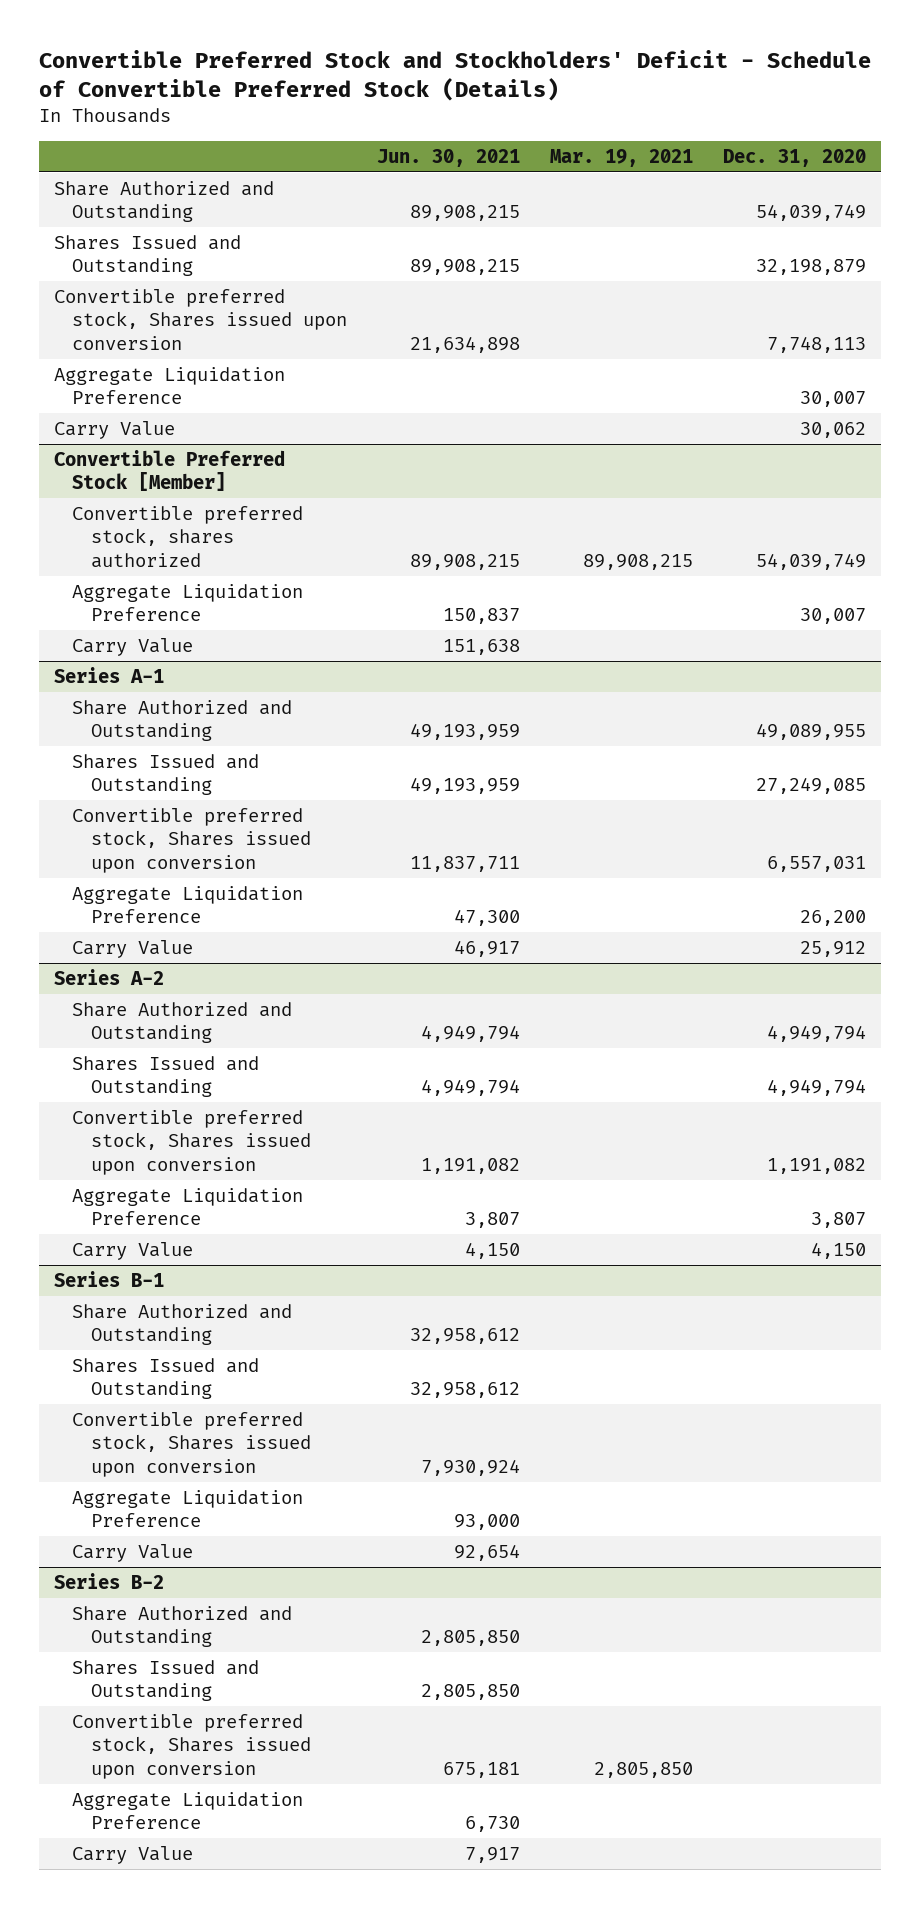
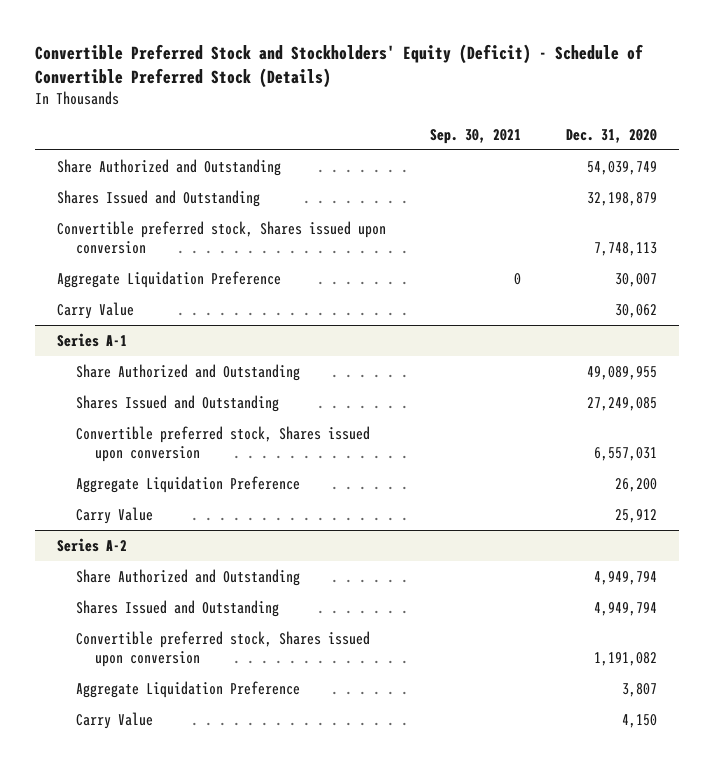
[39,50,872,101] Convertible Preferred Stock and Stockholders' Deficit - Schedule of Convertible Preferred Stock (Details) -> [34,43,643,88] Convertible Preferred Stock and Stockholders' Equity (Deficit) - Schedule of Convertible Preferred Stock (Details)
[377,148,521,167] Jun. 30, 2021 -> none
[550,148,694,167] Mar. 19, 2021 -> none
none -> [430,128,522,144] Sep. 30, 2021
[54,449,286,492] Convertible Preferred Stock [Member] -> none
[72,505,304,568] Convertible preferred stock, shares authorized -> none
[72,583,304,622] Aggregate Liquidation Preference -> none
[72,637,194,656] Carry Value -> none
[54,1270,165,1287] Series B-1 -> none
[72,1303,293,1346] Share Authorized and Outstanding -> none
[72,1357,260,1400] Shares Issued and Outstanding -> none
[72,1411,311,1477] Convertible preferred stock, Shares issued upon conversion -> none
[72,1489,304,1528] Aggregate Liquidation Preference -> none
[72,1543,194,1562] Carry Value -> none
[54,1572,165,1589] Series B-2 -> none
[72,1605,293,1648] Share Authorized and Outstanding -> none
[72,1659,260,1702] Shares Issued and Outstanding -> none
[72,1713,311,1779] Convertible preferred stock, Shares issued upon conversion -> none
[72,1791,304,1830] Aggregate Liquidation Preference -> none
[72,1845,194,1864] Carry Value -> none

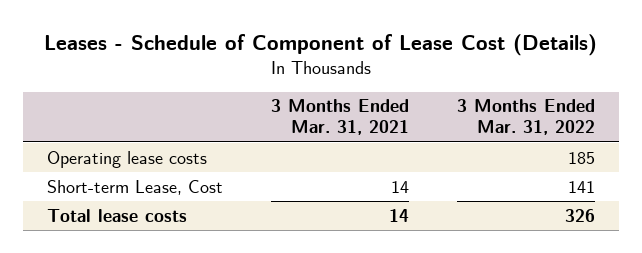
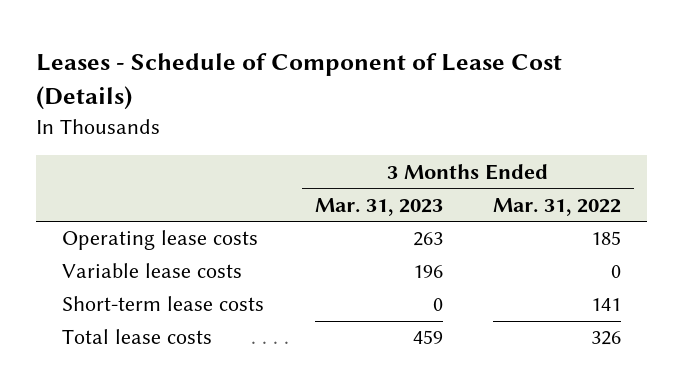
[270,99,409,136] 3 Months Ended Mar. 31, 2021 -> none
none -> [314,197,443,216] Mar. 31, 2023
none -> [61,263,242,279] Variable lease costs
[46,179,223,195] Short-term Lease, Cost -> [61,296,264,312] Short-term lease costs

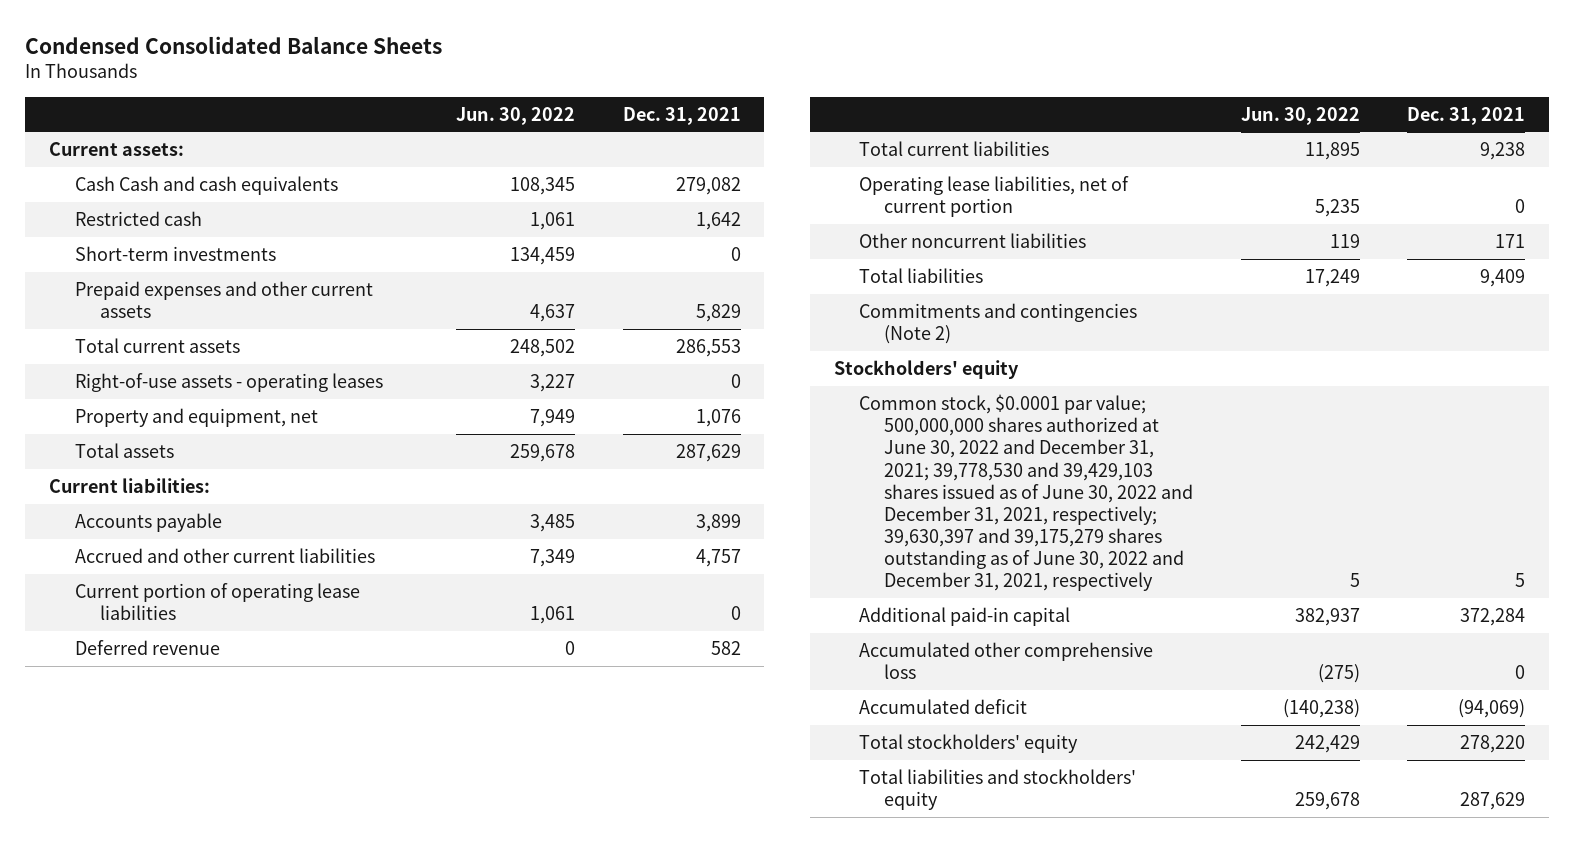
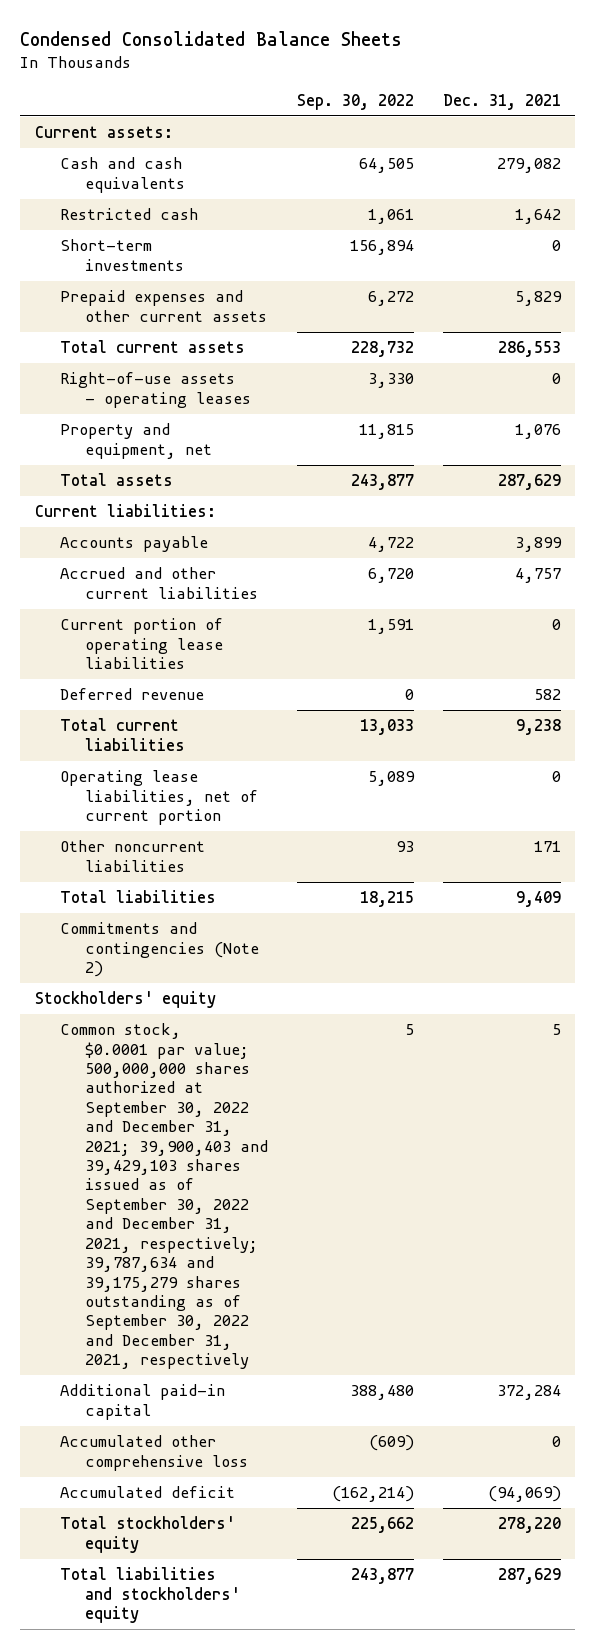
[456,106,576,125] Jun. 30, 2022 -> none
none -> [296,93,414,110] Sep. 30, 2022
[74,176,338,196] Cash Cash and cash equivalents -> [59,157,186,193] Cash and cash equivalents
[858,394,1194,592] Common stock, $0.0001 par value; 500,000,000 shares authorized at June 30, 2022 and December 31, 2021; 39,778,530 and 39,429,103 shares issued as of June 30, 2022 and December 31, 2021, respectively; 39,630,397 and 39,175,279 shares outstanding as of June 30, 2022 and December 31, 2021, respectively -> [59,1023,269,1370] Common stock, $0.0001 par value; 500,000,000 shares authorized at September 30, 2022 and December 31, 2021; 39,900,403 and 39,429,103 shares issued as of September 30, 2022 and December 31, 2021, respectively; 39,787,634 and 39,175,279 shares outstanding as of September 30, 2022 and December 31, 2021, respectively

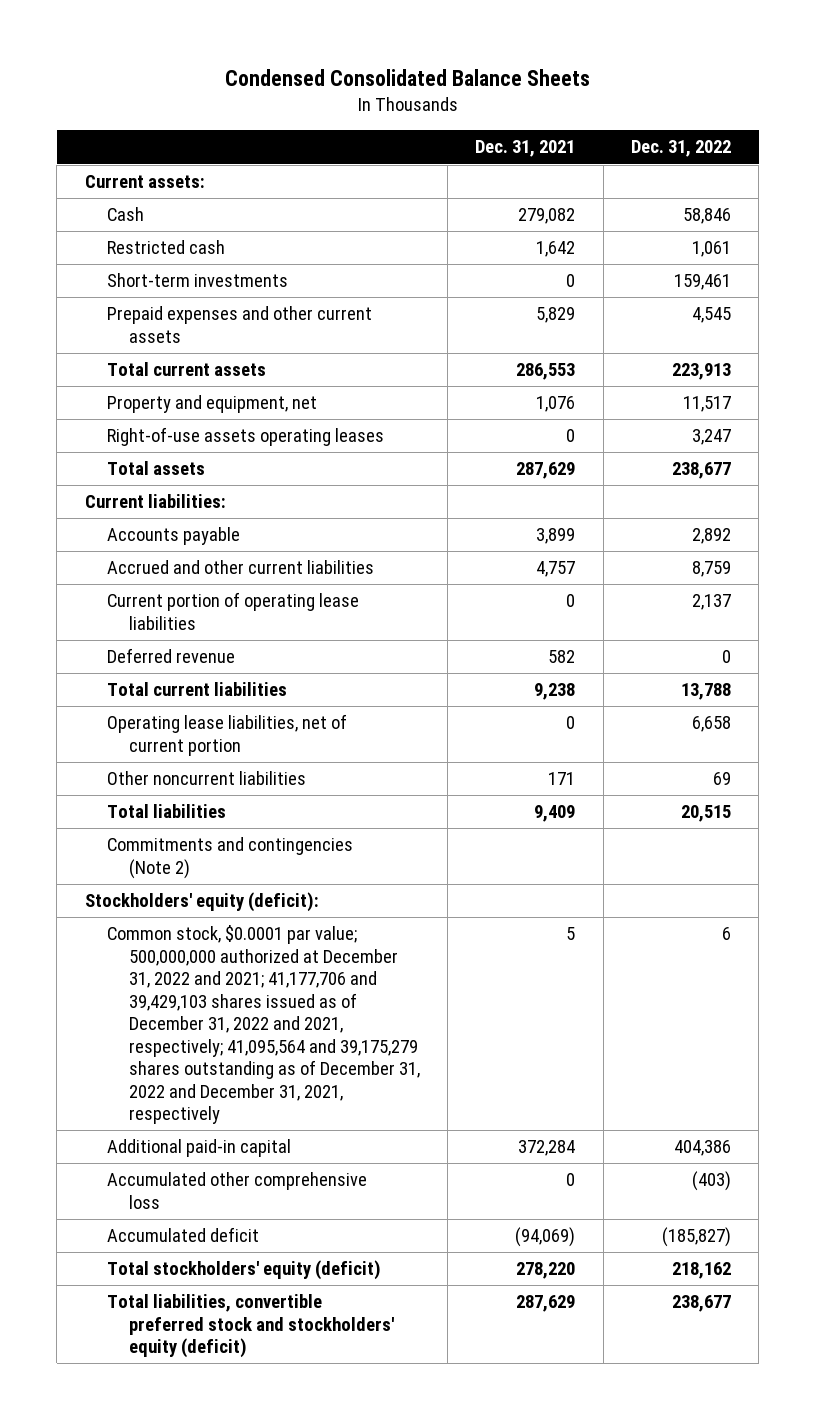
[296,93,414,110] Sep. 30, 2022 -> none
none -> [630,140,731,158] Dec. 31, 2022
[59,157,186,193] Cash and cash equivalents -> [106,207,144,222] Cash
[59,372,252,408] Right-of-use assets - operating leases -> none
none -> [106,427,384,447] Right-of-use assets operating leases
[34,991,216,1009] Stockholders' equity -> [84,892,319,913] Stockholders' equity (deficit):
[59,1023,269,1370] Common stock, $0.0001 par value; 500,000,000 shares authorized at September 30, 2022 and December 31, 2021; 39,900,403 and 39,429,103 shares issued as of September 30, 2022 and December 31, 2021, respectively; 39,787,634 and 39,175,279 shares outstanding as of September 30, 2022 and December 31, 2021, respectively -> [106,925,420,1125] Common stock, $0.0001 par value; 500,000,000 authorized at December 31, 2022 and 2021; 41,177,706 and 39,429,103 shares issued as of December 31, 2022 and 2021, respectively; 41,095,564 and 39,175,279 shares outstanding as of December 31, 2022 and December 31, 2021, respectively
[59,1516,235,1553] Total stockholders' equity -> [106,1260,381,1281] Total stockholders' equity (deficit)
[59,1567,241,1624] Total liabilities and stockholders' equity -> [106,1294,394,1359] Total liabilities, convertible preferred stock and stockholders' equity (deficit)

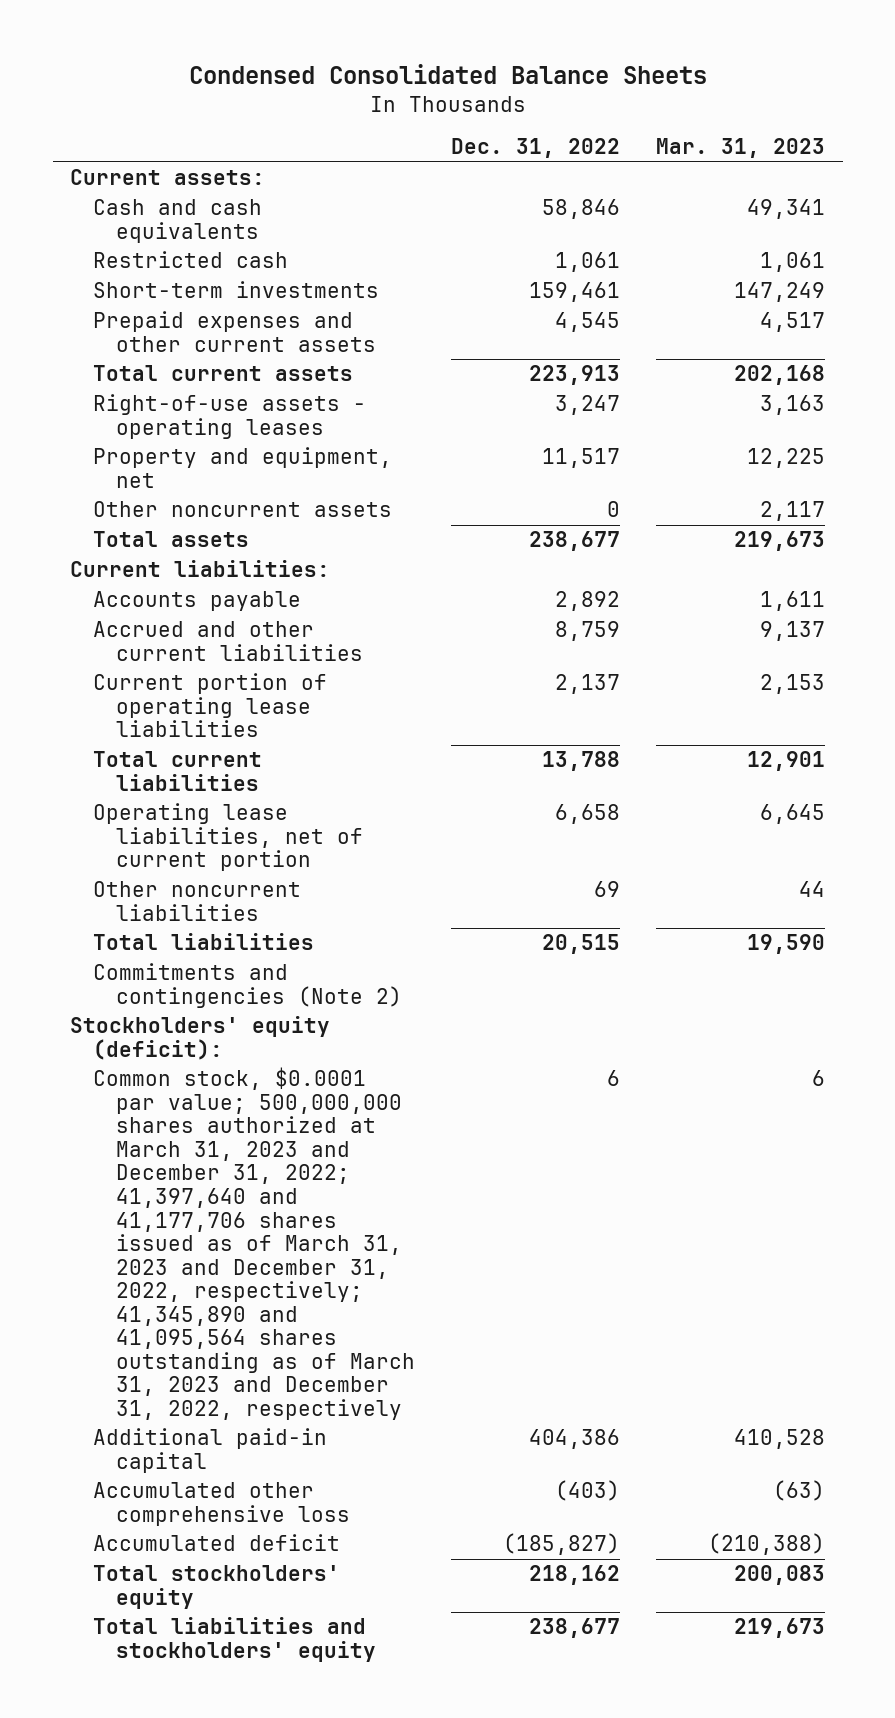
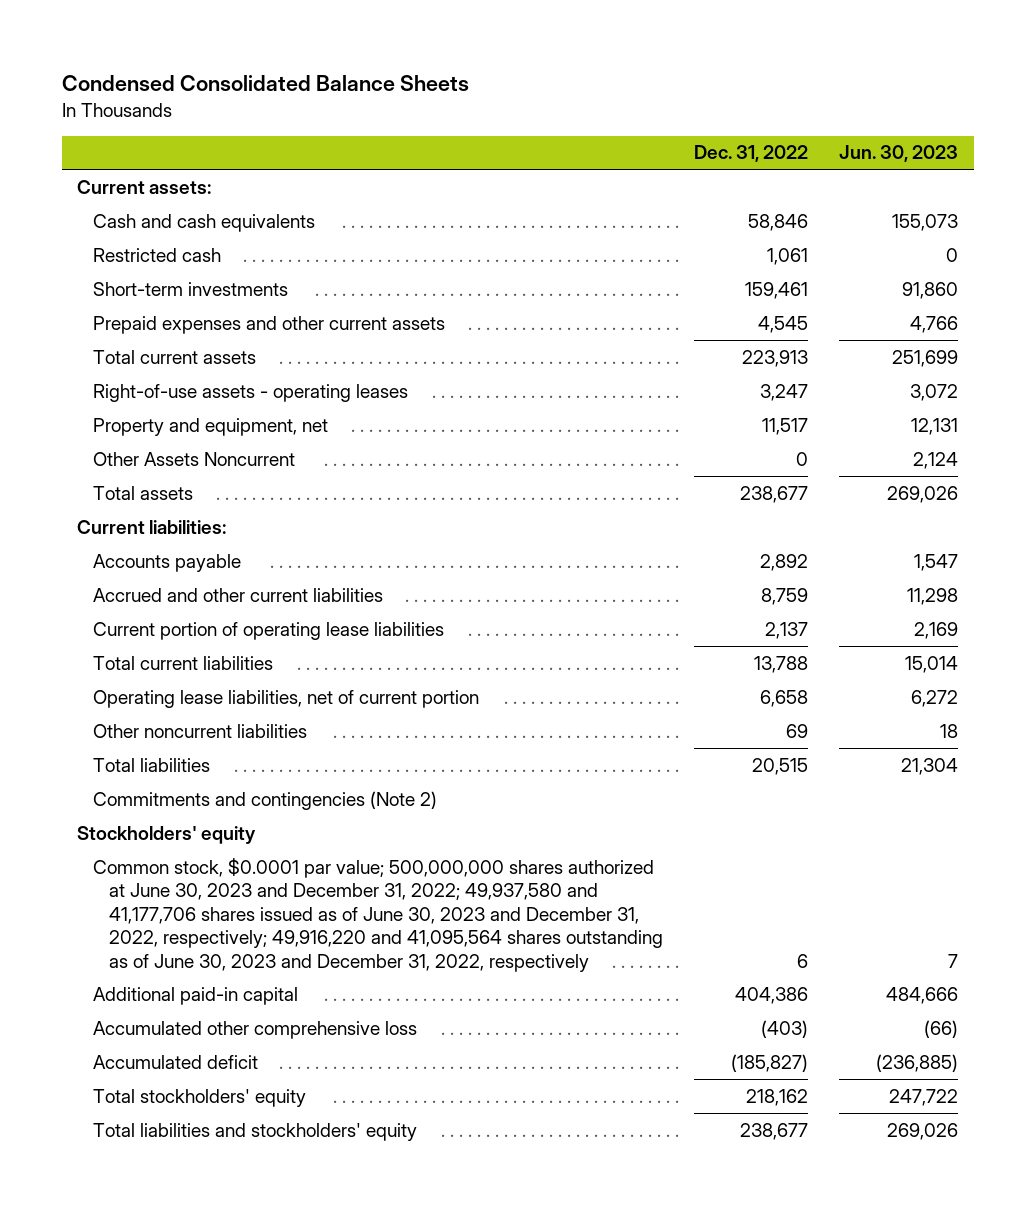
[655,138,825,159] Mar. 31, 2023 -> none
none -> [839,145,959,163] Jun. 30, 2023
[93,501,393,518] Other noncurrent assets -> [93,451,296,466] Other Assets Noncurrent
[70,1016,331,1060] Stockholders' equity (deficit): -> [77,825,257,844] Stockholders' equity
[93,1067,416,1420] Common stock, $0.0001 par value; 500,000,000 shares authorized at March 31, 2023 and December 31, 2022; 41,397,640 and 41,177,706 shares issued as of March 31, 2023 and December 31, 2022, respectively; 41,345,890 and 41,095,564 shares outstanding as of March 31, 2023 and December 31, 2022, respectively -> [93,857,664,972] Common stock, $0.0001 par value; 500,000,000 shares authorized at June 30, 2023 and December 31, 2022; 49,937,580 and 41,177,706 shares issued as of June 30, 2023 and December 31, 2022, respectively; 49,916,220 and 41,095,564 shares outstanding as of June 30, 2023 and December 31, 2022, respectively

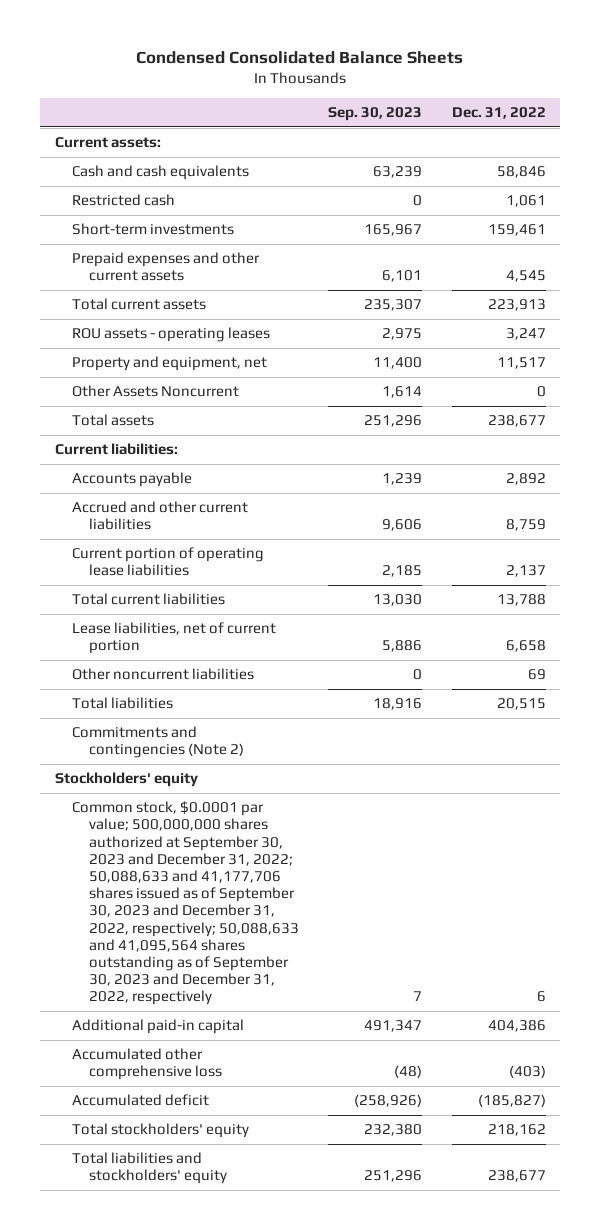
[839,145,959,163] Jun. 30, 2023 -> none
none -> [328,107,423,122] Sep. 30, 2023
[93,383,409,402] Right-of-use assets - operating leases -> [71,327,270,343] ROU assets - operating leases
[93,689,480,708] Operating lease liabilities, net of current portion -> [71,622,276,655] Lease liabilities, net of current portion
[93,857,664,972] Common stock, $0.0001 par value; 500,000,000 shares authorized at June 30, 2023 and December 31, 2022; 49,937,580 and 41,177,706 shares issued as of June 30, 2023 and December 31, 2022, respectively; 49,916,220 and 41,095,564 shares outstanding as of June 30, 2023 and December 31, 2022, respectively -> [71,801,299,1006] Common stock, $0.0001 par value; 500,000,000 shares authorized at September 30, 2023 and December 31, 2022; 50,088,633 and 41,177,706 shares issued as of September 30, 2023 and December 31, 2022, respectively; 50,088,633 and 41,095,564 shares outstanding as of September 30, 2023 and December 31, 2022, respectively

